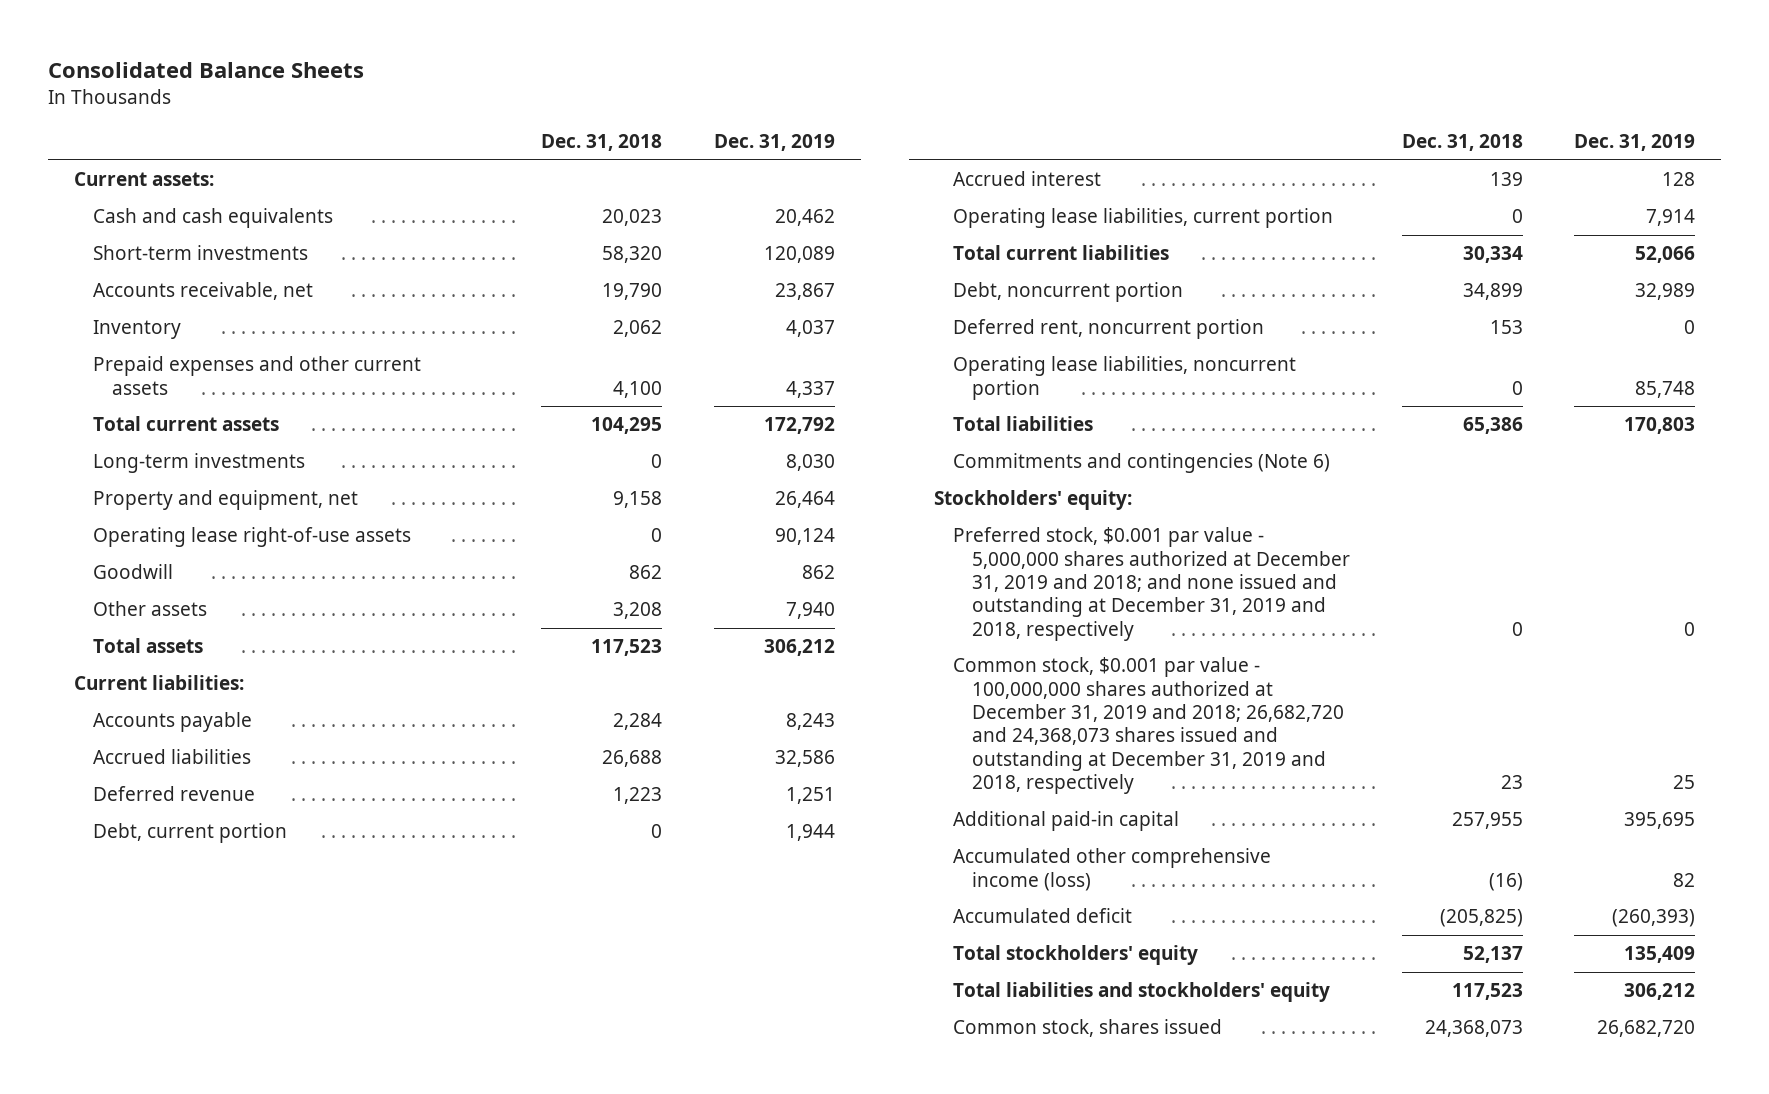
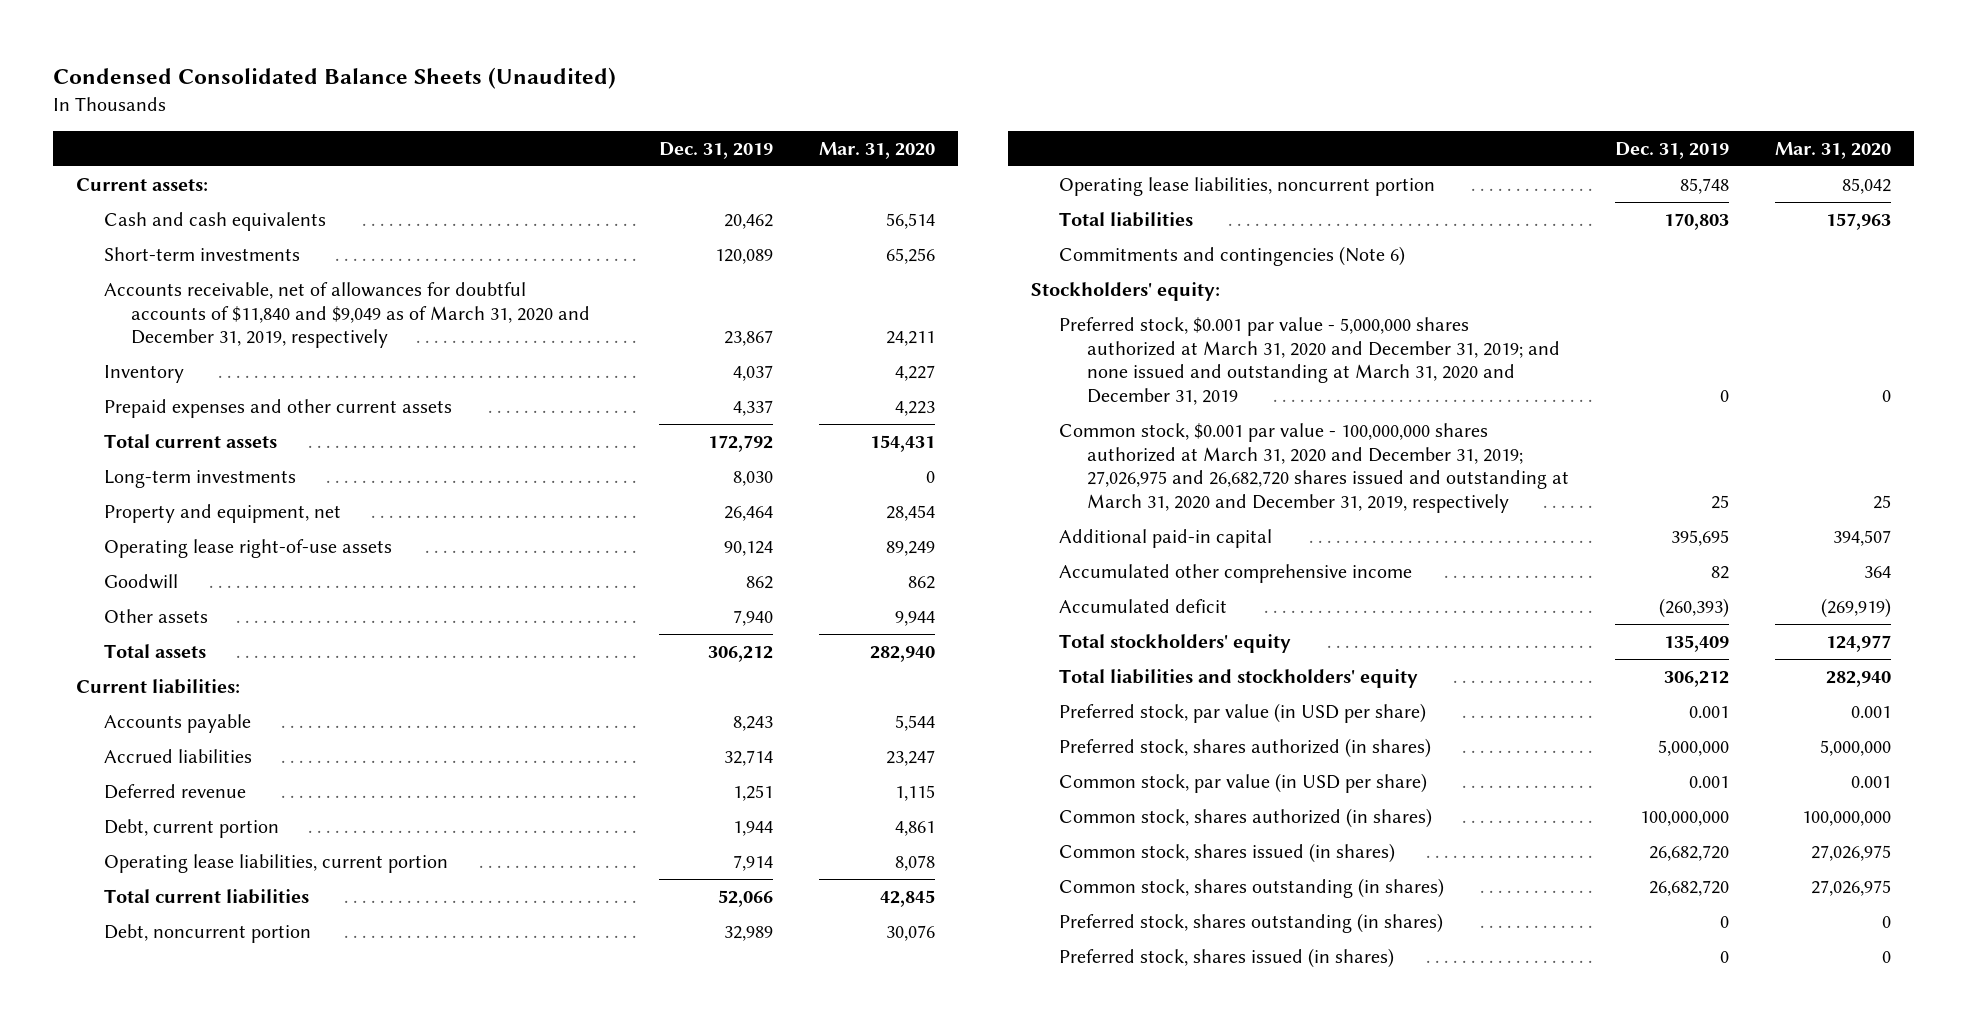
[48,61,365,78] Consolidated Balance Sheets -> [52,66,616,89] Condensed Consolidated Balance Sheets (Unaudited)
[541,134,663,152] Dec. 31, 2018 -> none
none -> [819,141,936,159] Mar. 31, 2020
[92,282,313,301] Accounts receivable, net -> [103,282,591,349] Accounts receivable, net of allowances for doubtful accounts of $11,840 and $9,049 as of March 31, 2020 and December 31, 2019, respectively
[774,750,835,768] 32,586 -> [724,750,774,767] 32,714
[953,171,1102,187] Accrued interest -> none
[953,319,1265,340] Deferred rent, noncurrent portion -> none
[953,527,1351,641] Preferred stock, $0.001 par value - 5,000,000 shares authorized at December 31, 2019 and 2018; and none issued and outstanding at December 31, 2019 and 2018, respectively -> [1058,317,1560,406] Preferred stock, $0.001 par value - 5,000,000 shares authorized at March 31, 2020 and December 31, 2019; and none issued and outstanding at March 31, 2020 and December 31, 2019
[953,657,1345,795] Common stock, $0.001 par value - 100,000,000 shares authorized at December 31, 2019 and 2018; 26,682,720 and 24,368,073 shares issued and outstanding at December 31, 2019 and 2018, respectively -> [1058,423,1569,514] Common stock, $0.001 par value - 100,000,000 shares authorized at March 31, 2020 and December 31, 2019; 27,026,975 and 26,682,720 shares issued and outstanding at March 31, 2020 and December 31, 2019, respectively
[953,848,1272,891] Accumulated other comprehensive income (loss) -> [1058,564,1412,584] Accumulated other comprehensive income
none -> [1058,703,1426,724] Preferred stock, par value (in USD per share)
none -> [1058,738,1431,759] Preferred stock, shares authorized (in shares)
none -> [1058,773,1427,794] Common stock, par value (in USD per share)
none -> [1058,808,1432,829] Common stock, shares authorized (in shares)
[953,1019,1223,1038] Common stock, shares issued -> [1058,843,1395,864] Common stock, shares issued (in shares)
none -> [1058,878,1444,899] Common stock, shares outstanding (in shares)
none -> [1058,913,1443,934] Preferred stock, shares outstanding (in shares)
none -> [1058,948,1394,969] Preferred stock, shares issued (in shares)

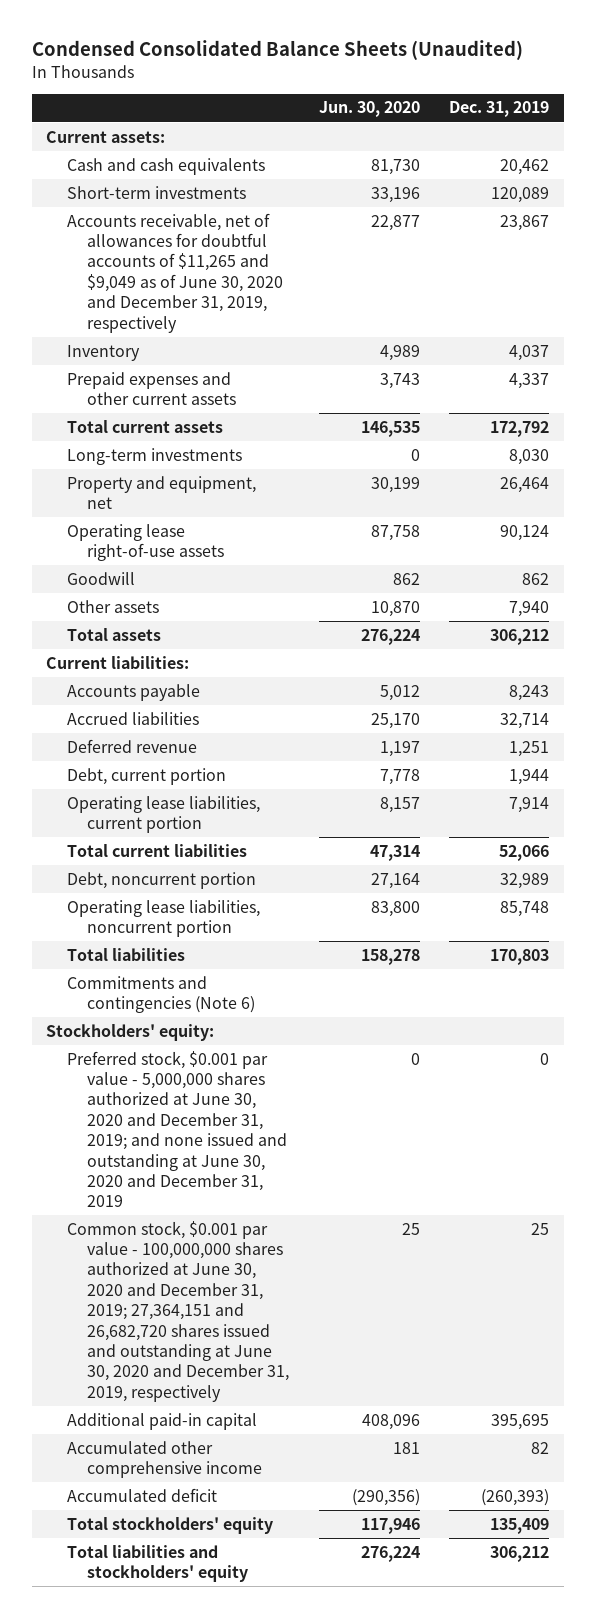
[819,141,936,159] Mar. 31, 2020 -> none
none -> [318,101,420,118] Jun. 30, 2020
[103,282,591,349] Accounts receivable, net of allowances for doubtful accounts of $11,840 and $9,049 as of March 31, 2020 and December 31, 2019, respectively -> [66,212,284,333] Accounts receivable, net of allowances for doubtful accounts of $11,265 and $9,049 as of June 30, 2020 and December 31, 2019, respectively
[1058,317,1560,406] Preferred stock, $0.001 par value - 5,000,000 shares authorized at March 31, 2020 and December 31, 2019; and none issued and outstanding at March 31, 2020 and December 31, 2019 -> [66,1050,288,1208] Preferred stock, $0.001 par value - 5,000,000 shares authorized at June 30, 2020 and December 31, 2019; and none issued and outstanding at June 30, 2020 and December 31, 2019
[1058,423,1569,514] Common stock, $0.001 par value - 100,000,000 shares authorized at March 31, 2020 and December 31, 2019; 27,026,975 and 26,682,720 shares issued and outstanding at March 31, 2020 and December 31, 2019, respectively -> [66,1220,290,1402] Common stock, $0.001 par value - 100,000,000 shares authorized at June 30, 2020 and December 31, 2019; 27,364,151 and 26,682,720 shares issued and outstanding at June 30, 2020 and December 31, 2019, respectively
[1058,703,1426,724] Preferred stock, par value (in USD per share) -> none
[1058,738,1431,759] Preferred stock, shares authorized (in shares) -> none
[1058,773,1427,794] Common stock, par value (in USD per share) -> none
[1058,808,1432,829] Common stock, shares authorized (in shares) -> none
[1058,843,1395,864] Common stock, shares issued (in shares) -> none
[1058,878,1444,899] Common stock, shares outstanding (in shares) -> none
[1058,913,1443,934] Preferred stock, shares outstanding (in shares) -> none
[1058,948,1394,969] Preferred stock, shares issued (in shares) -> none

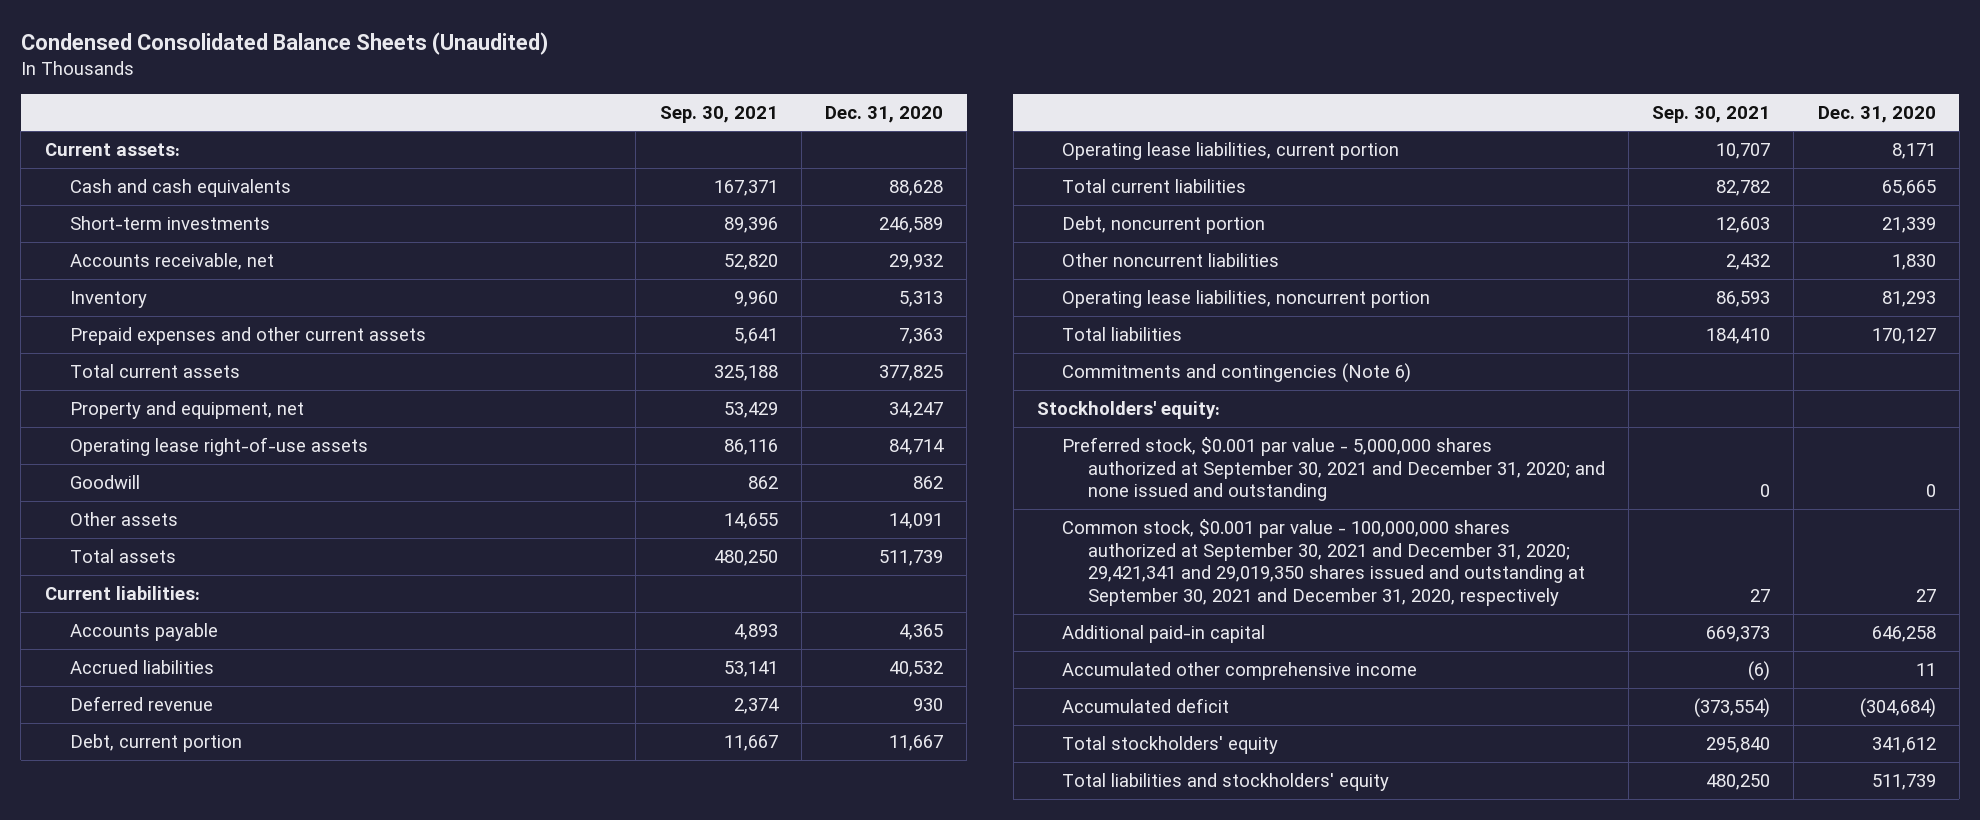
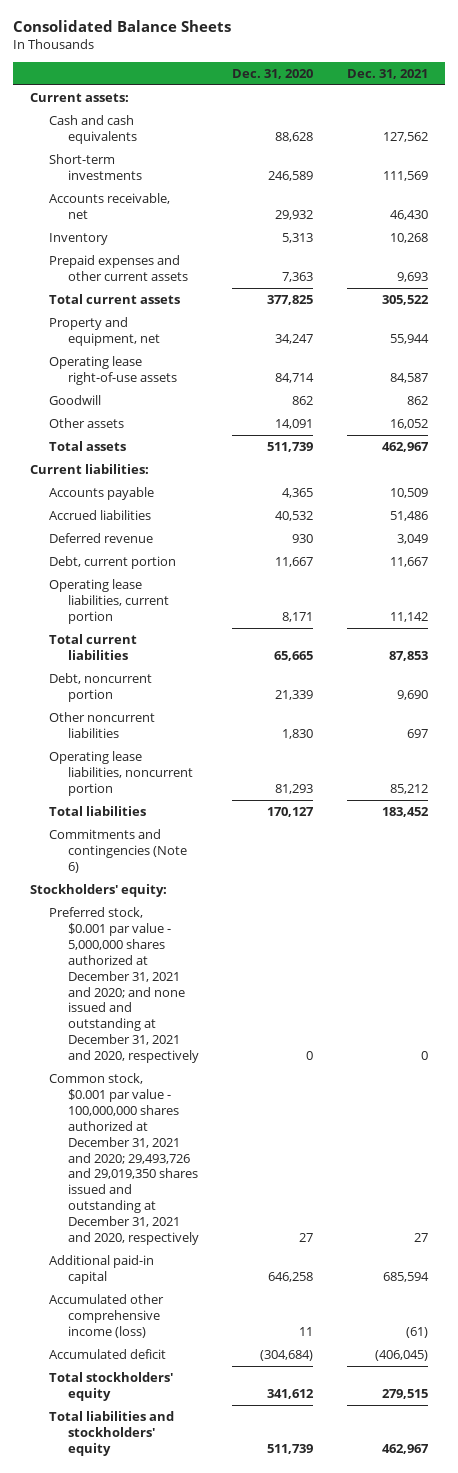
[20,31,548,55] Condensed Consolidated Balance Sheets (Unaudited) -> [12,20,231,33] Consolidated Balance Sheets
[659,105,778,123] Sep. 30, 2021 -> none
none -> [347,68,429,79] Dec. 31, 2021
[1062,436,1605,502] Preferred stock, $0.001 par value - 5,000,000 shares authorized at September 30, 2021 and December 31, 2020; and none issued and outstanding -> [48,906,199,1064] Preferred stock, $0.001 par value - 5,000,000 shares authorized at December 31, 2021 and 2020; and none issued and outstanding at December 31, 2021 and 2020, respectively
[1062,518,1585,607] Common stock, $0.001 par value - 100,000,000 shares authorized at September 30, 2021 and December 31, 2020; 29,421,341 and 29,019,350 shares issued and outstanding at September 30, 2021 and December 31, 2020, respectively -> [48,1072,199,1246] Common stock, $0.001 par value - 100,000,000 shares authorized at December 31, 2021 and 2020; 29,493,726 and 29,019,350 shares issued and outstanding at December 31, 2021 and 2020, respectively
[1062,661,1418,680] Accumulated other comprehensive income -> [48,1293,164,1338] Accumulated other comprehensive income (loss)

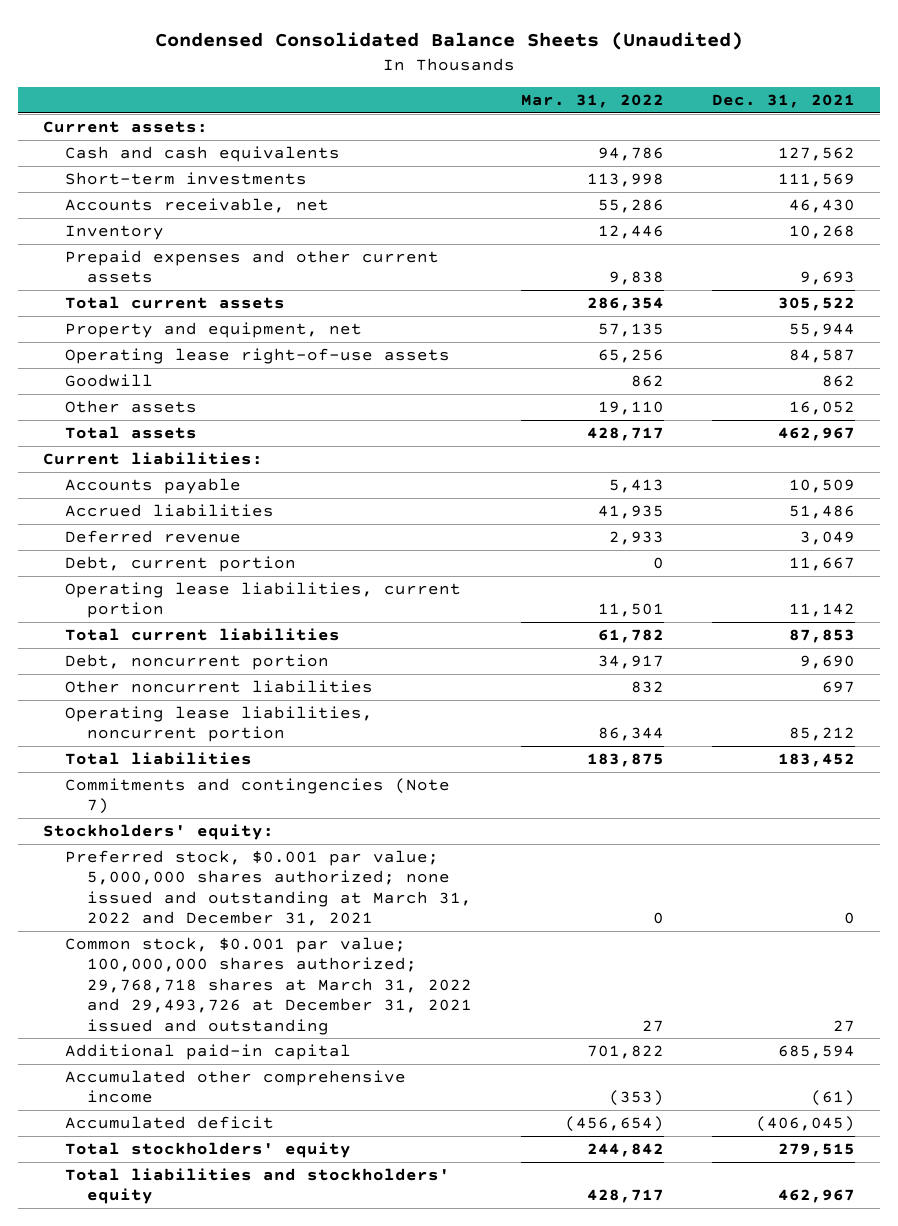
[12,20,231,33] Consolidated Balance Sheets -> [155,31,744,50] Condensed Consolidated Balance Sheets (Unaudited)
[232,68,314,79] Dec. 31, 2020 -> none
none -> [520,94,664,109] Mar. 31, 2022
[48,828,187,873] Commitments and contingencies (Note 6) -> [64,778,450,815] Commitments and contingencies (Note 7)
[48,906,199,1064] Preferred stock, $0.001 par value - 5,000,000 shares authorized at December 31, 2021 and 2020; and none issued and outstanding at December 31, 2021 and 2020, respectively -> [64,850,473,927] Preferred stock, $0.001 par value; 5,000,000 shares authorized; none issued and outstanding at March 31, 2022 and December 31, 2021
[48,1072,199,1246] Common stock, $0.001 par value - 100,000,000 shares authorized at December 31, 2021 and 2020; 29,493,726 and 29,019,350 shares issued and outstanding at December 31, 2021 and 2020, respectively -> [64,937,473,1035] Common stock, $0.001 par value; 100,000,000 shares authorized; 29,768,718 shares at March 31, 2022 and 29,493,726 at December 31, 2021 issued and outstanding
[48,1293,164,1338] Accumulated other comprehensive income (loss) -> [64,1070,406,1104] Accumulated other comprehensive income

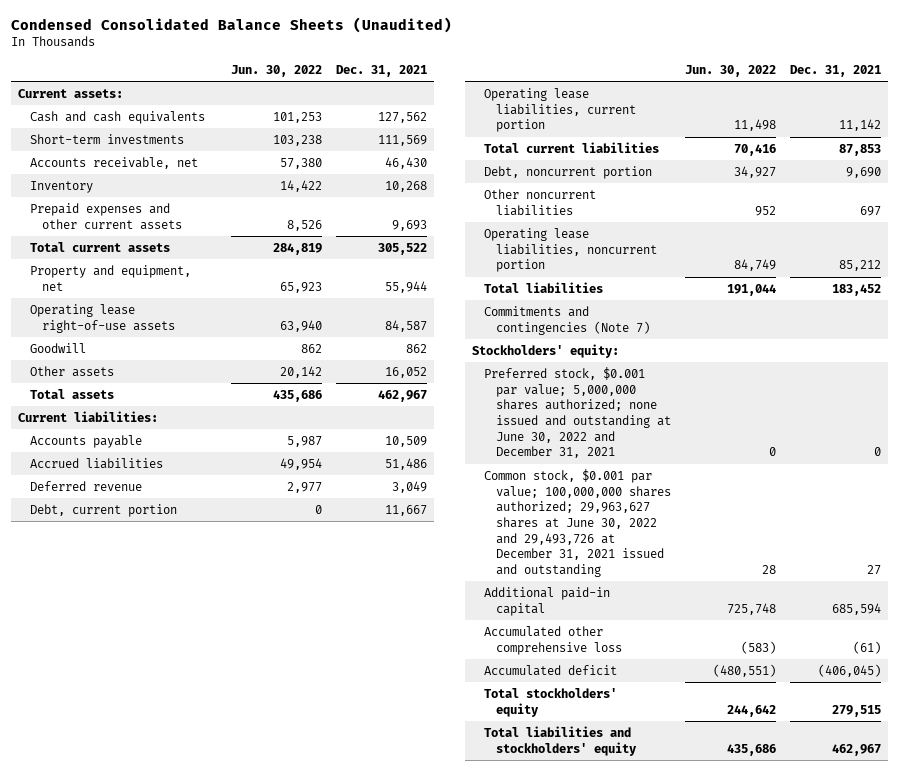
[520,94,664,109] Mar. 31, 2022 -> none
none -> [231,65,323,78] Jun. 30, 2022
[64,850,473,927] Preferred stock, $0.001 par value; 5,000,000 shares authorized; none issued and outstanding at March 31, 2022 and December 31, 2021 -> [484,366,672,459] Preferred stock, $0.001 par value; 5,000,000 shares authorized; none issued and outstanding at June 30, 2022 and December 31, 2021
[64,937,473,1035] Common stock, $0.001 par value; 100,000,000 shares authorized; 29,768,718 shares at March 31, 2022 and 29,493,726 at December 31, 2021 issued and outstanding -> [484,468,672,577] Common stock, $0.001 par value; 100,000,000 shares authorized; 29,963,627 shares at June 30, 2022 and 29,493,726 at December 31, 2021 issued and outstanding
[64,1070,406,1104] Accumulated other comprehensive income -> [484,625,623,655] Accumulated other comprehensive loss

